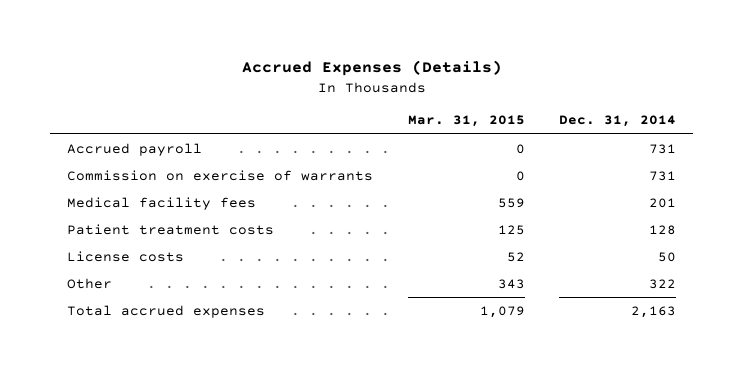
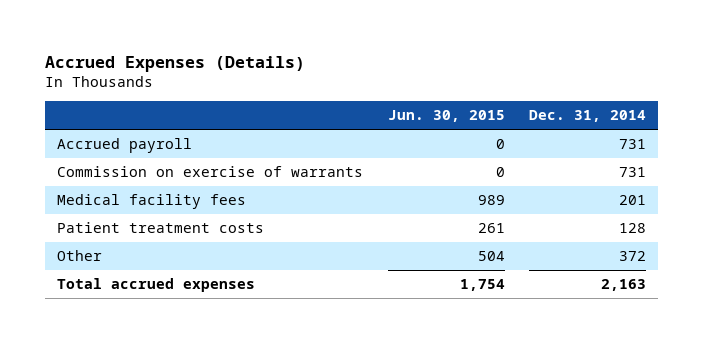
[407,115,525,128] Mar. 31, 2015 -> none
none -> [387,110,505,123] Jun. 30, 2015
[67,250,185,262] License costs -> none
[648,278,676,289] 322 -> [618,251,646,262] 372

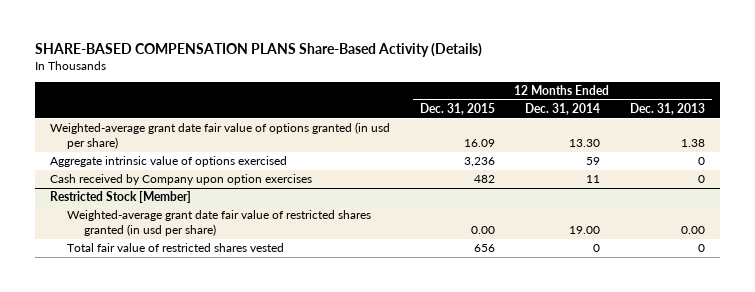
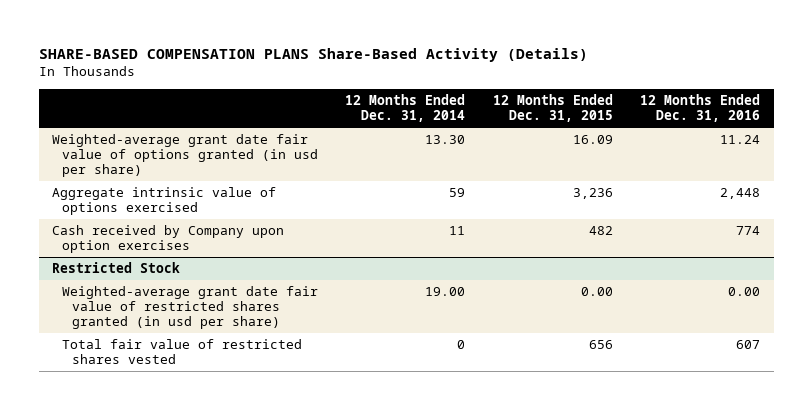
[629,102,705,115] Dec. 31, 2013 -> none
none -> [639,94,760,123] 12 Months Ended Dec. 31, 2016
[50,191,192,204] Restricted Stock [Member] -> [52,262,181,274] Restricted Stock

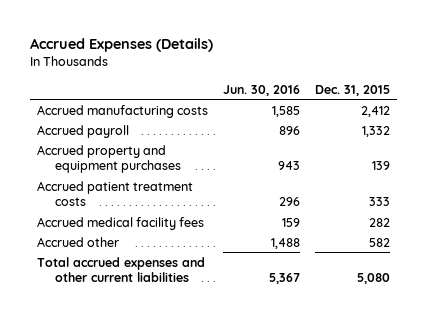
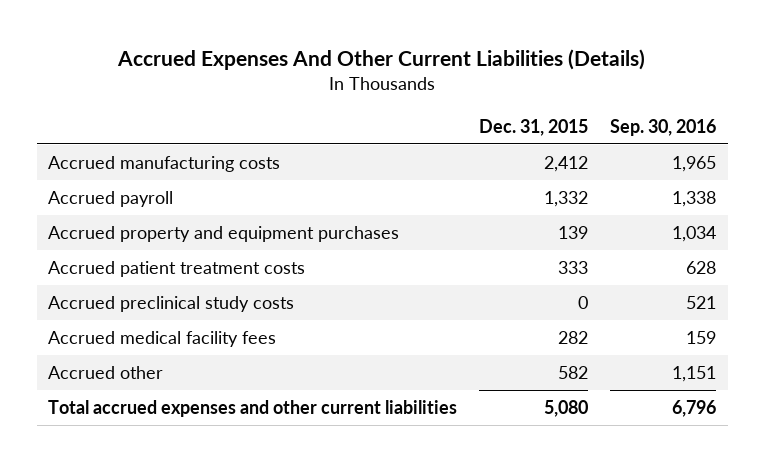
[29,38,213,53] Accrued Expenses (Details) -> [117,48,646,70] Accrued Expenses And Other Current Liabilities (Details)
[222,84,300,96] Jun. 30, 2016 -> none
none -> [610,118,717,136] Sep. 30, 2016
none -> [48,296,295,313] Accrued preclinical study costs

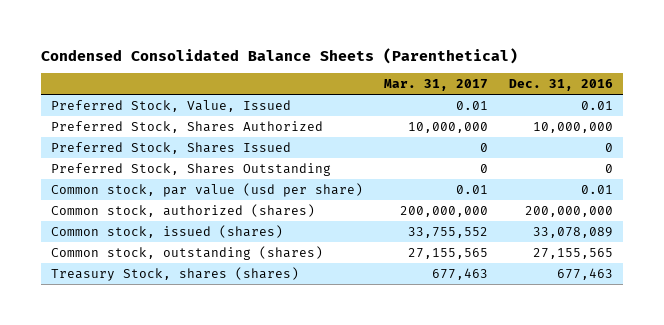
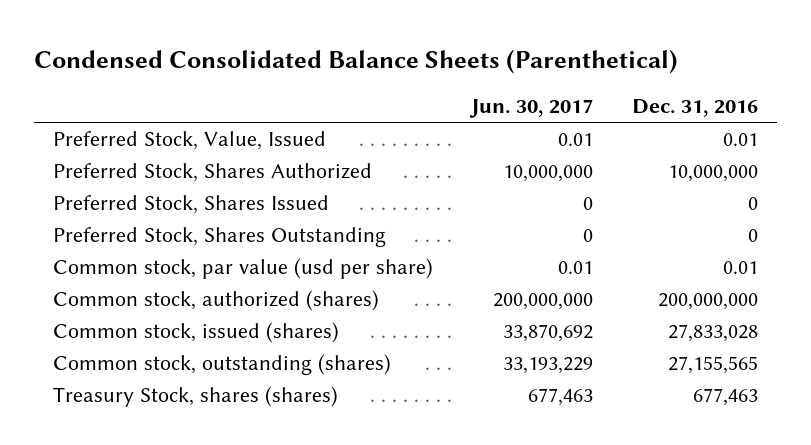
[383,79,488,92] Mar. 31, 2017 -> none
none -> [469,99,594,119] Jun. 30, 2017
[532,226,613,238] 33,078,089 -> [667,324,758,343] 27,833,028

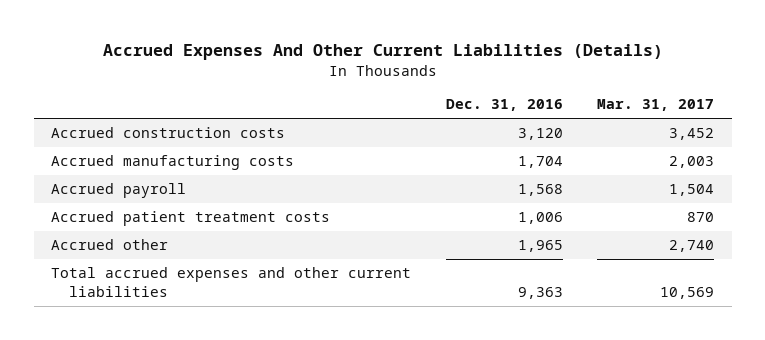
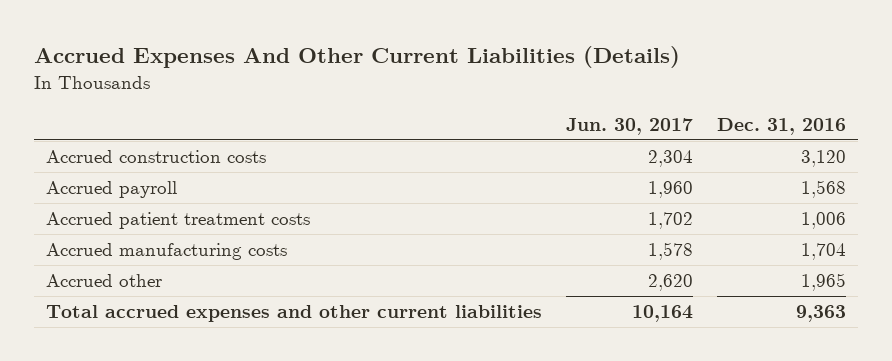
[597,99,715,112] Mar. 31, 2017 -> none
none -> [566,117,694,135] Jun. 30, 2017
[50,155,294,171] Accrued manufacturing costs -> [45,243,287,261] Accrued manufacturing costs

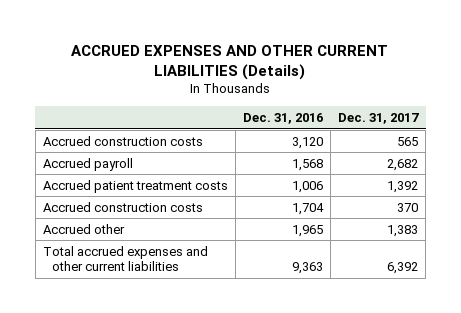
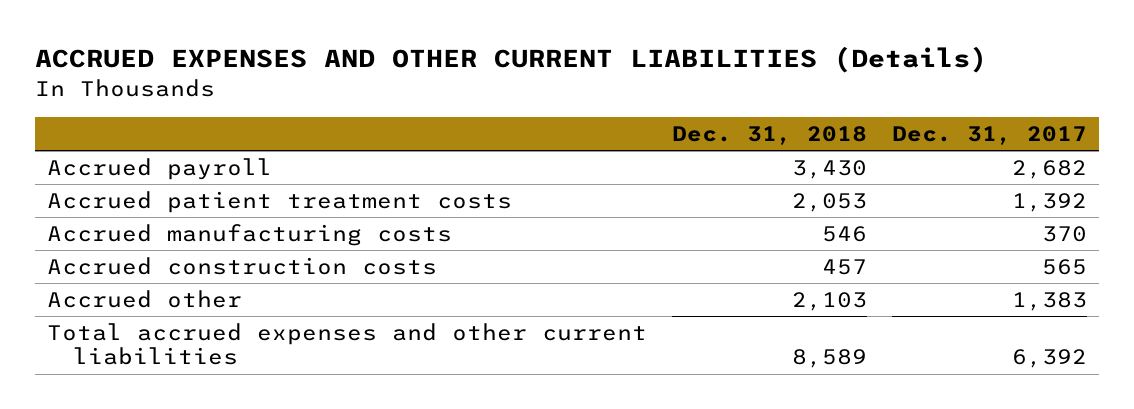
[242,113,323,125] Dec. 31, 2016 -> none
none -> [671,125,867,145] Dec. 31, 2018
[42,201,203,212] Accrued construction costs -> [47,223,453,246] Accrued manufacturing costs
[42,135,203,146] Accrued construction costs -> [47,256,438,275] Accrued construction costs

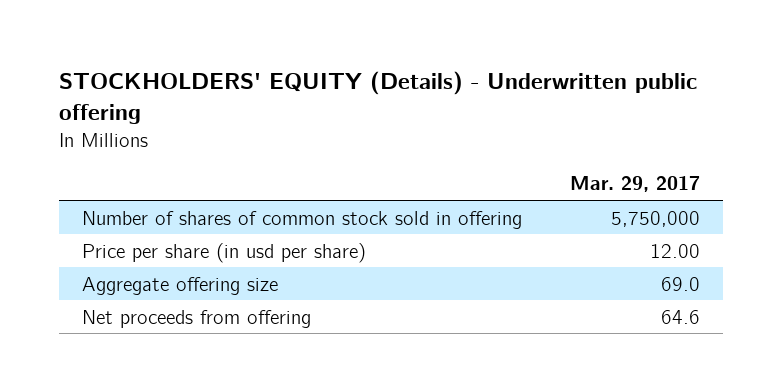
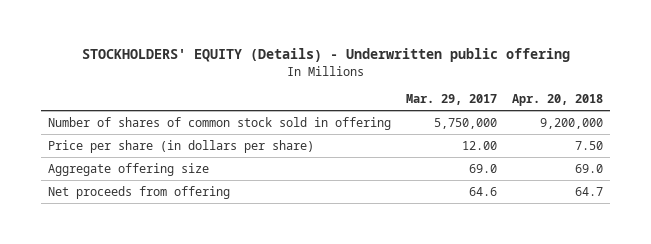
none -> [512,94,604,107] Apr. 20, 2018
[82,242,367,263] Price per share (in usd per share) -> [48,139,315,153] Price per share (in dollars per share)

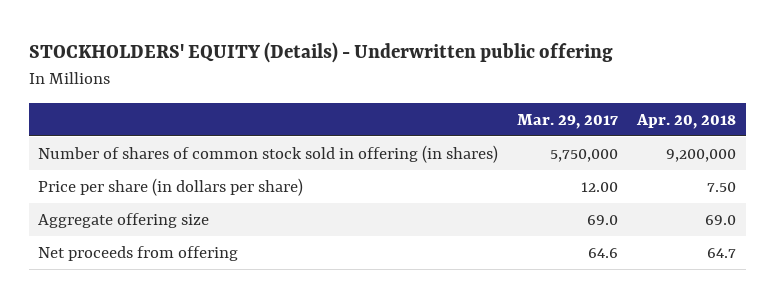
[48,116,392,130] Number of shares of common stock sold in offering -> [38,144,499,163] Number of shares of common stock sold in offering (in shares)

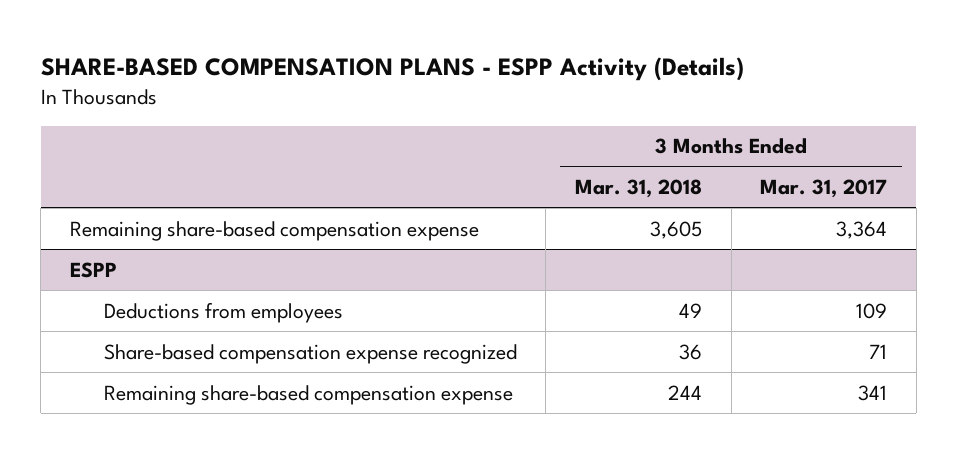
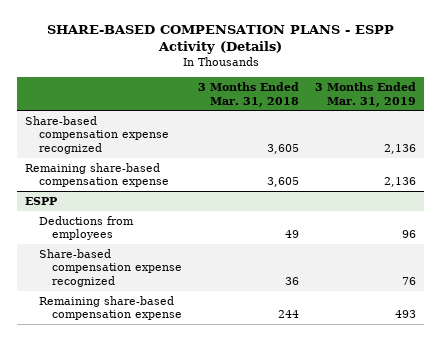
[760,179,888,199] Mar. 31, 2017 -> none
none -> [315,82,417,107] 3 Months Ended Mar. 31, 2019
none -> [25,115,169,154] Share-based compensation expense recognized

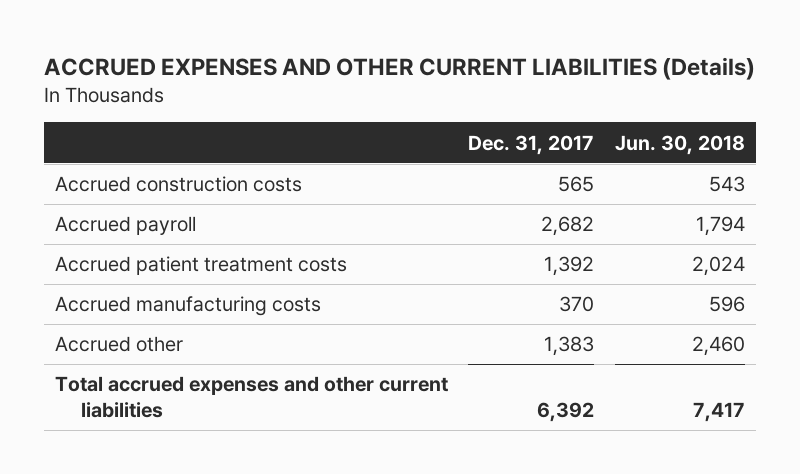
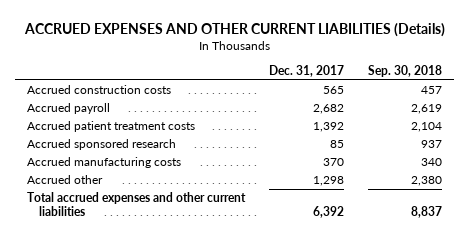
[615,134,746,155] Jun. 30, 2018 -> none
none -> [367,64,442,77] Sep. 30, 2018
none -> [27,139,177,151] Accrued sponsored research
[544,336,595,357] 1,383 -> [313,176,345,187] 1,298

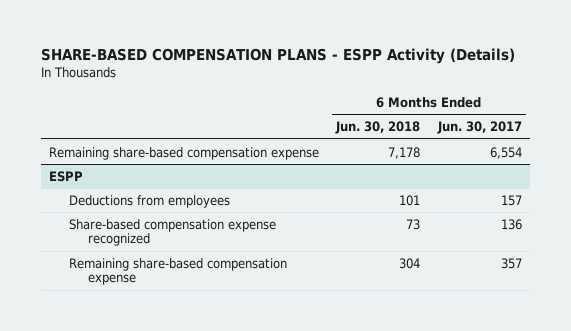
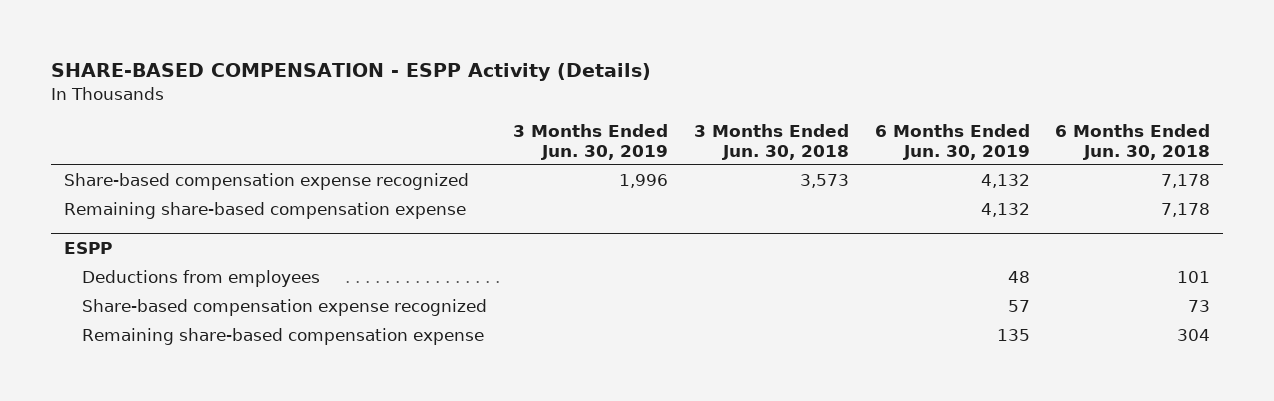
[40,48,515,65] SHARE-BASED COMPENSATION PLANS - ESPP Activity (Details) -> [51,62,652,81] SHARE-BASED COMPENSATION - ESPP Activity (Details)
[436,121,522,135] Jun. 30, 2017 -> none
none -> [513,123,669,160] 3 Months Ended Jun. 30, 2019
none -> [693,123,849,160] 3 Months Ended Jun. 30, 2018
none -> [874,123,1030,160] 6 Months Ended Jun. 30, 2019
none -> [63,173,469,191] Share-based compensation expense recognized

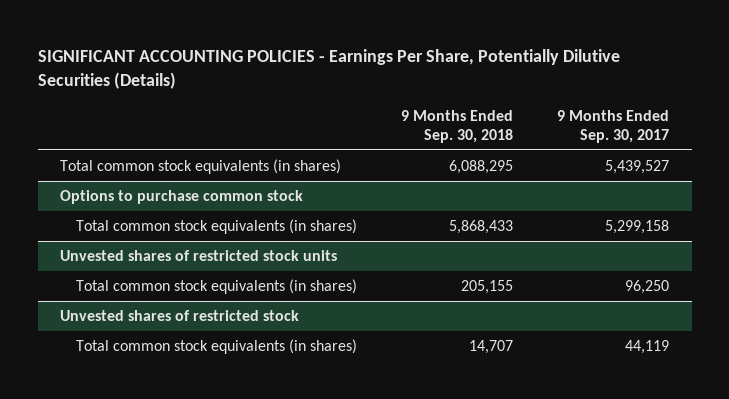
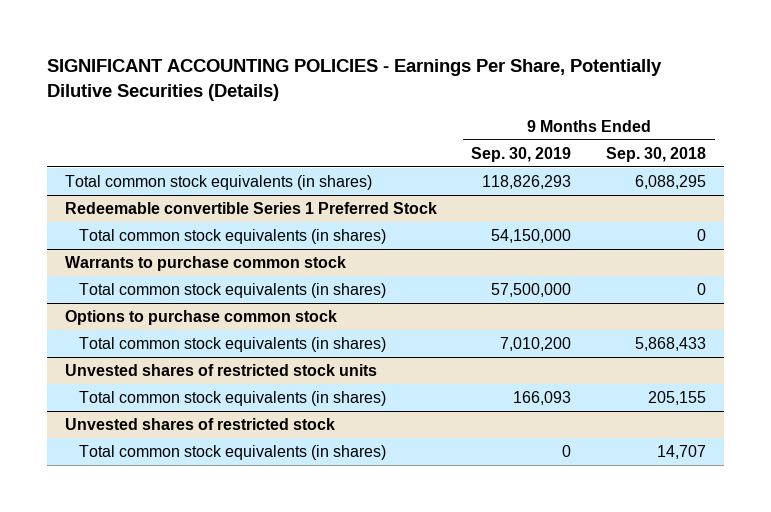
[557,110,670,144] 9 Months Ended Sep. 30, 2017 -> none
none -> [471,146,572,162] Sep. 30, 2019
none -> [64,201,437,214] Redeemable convertible Series 1 Preferred Stock
none -> [78,228,386,244] Total common stock equivalents (in shares)
none -> [64,255,346,271] Warrants to purchase common stock
none -> [78,282,386,298] Total common stock equivalents (in shares)

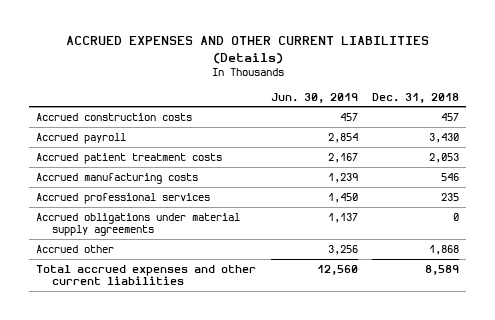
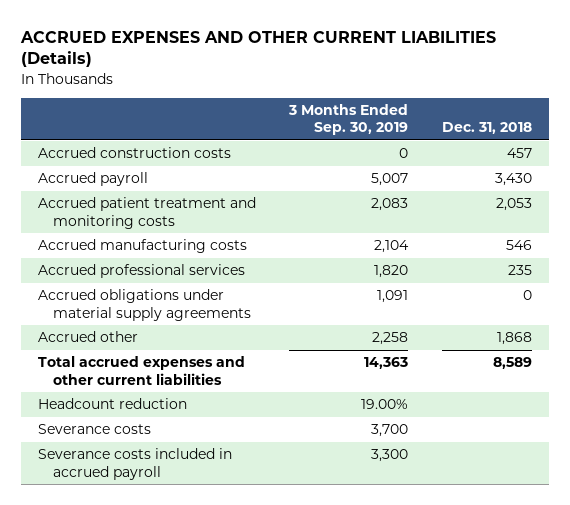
[270,92,358,103] Jun. 30, 2019 -> none
none -> [288,104,409,136] 3 Months Ended Sep. 30, 2019
[36,152,223,164] Accrued patient treatment costs -> [37,197,256,229] Accrued patient treatment and monitoring costs
none -> [37,398,187,410] Headcount reduction
none -> [37,424,151,435] Severance costs
none -> [37,448,232,480] Severance costs included in accrued payroll

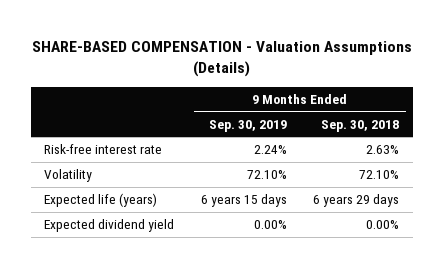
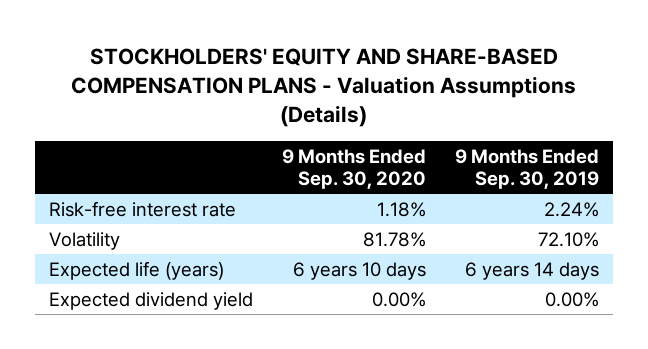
[31,40,412,77] SHARE-BASED COMPENSATION - Valuation Assumptions (Details) -> [70,47,576,128] STOCKHOLDERS' EQUITY AND SHARE-BASED COMPENSATION PLANS - Valuation Assumptions (Details)
[321,119,400,132] Sep. 30, 2018 -> none
none -> [281,148,426,189] 9 Months Ended Sep. 30, 2020
[200,194,287,208] 6 years 15 days -> [464,261,599,280] 6 years 14 days

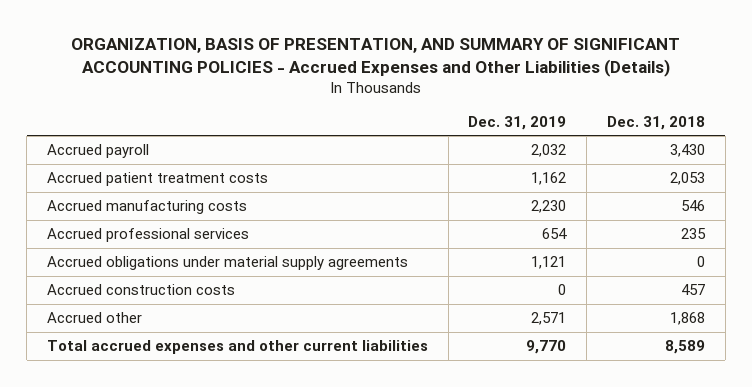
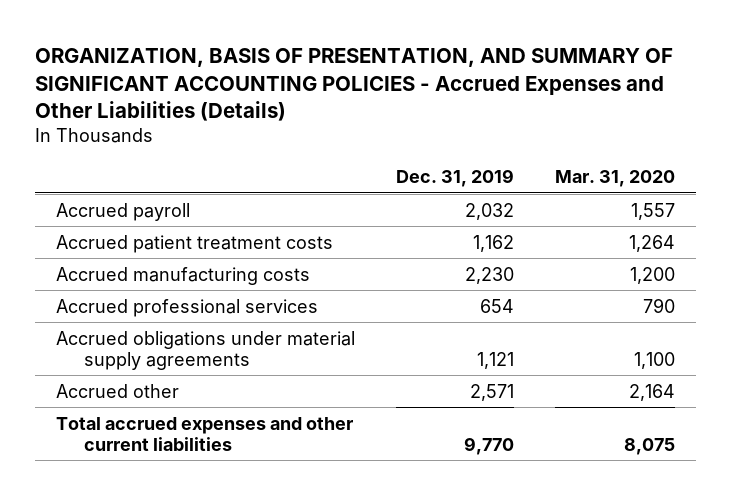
[607,115,706,130] Dec. 31, 2018 -> none
none -> [555,169,676,187] Mar. 31, 2020
[46,284,235,296] Accrued construction costs -> none

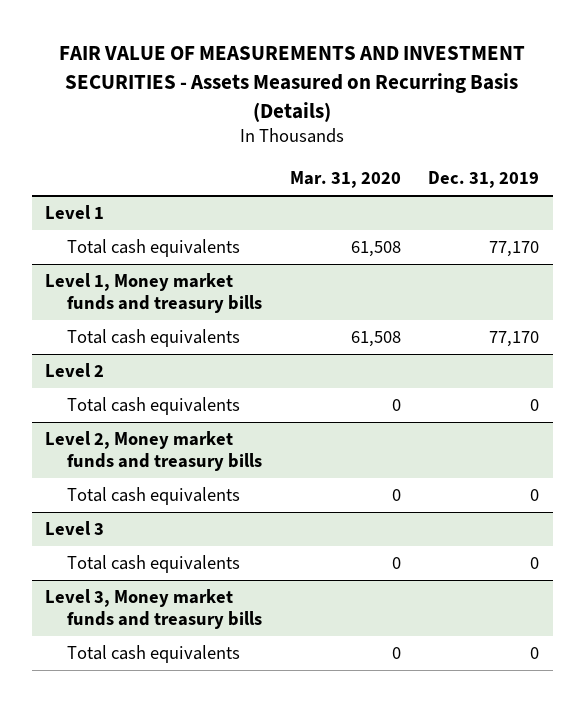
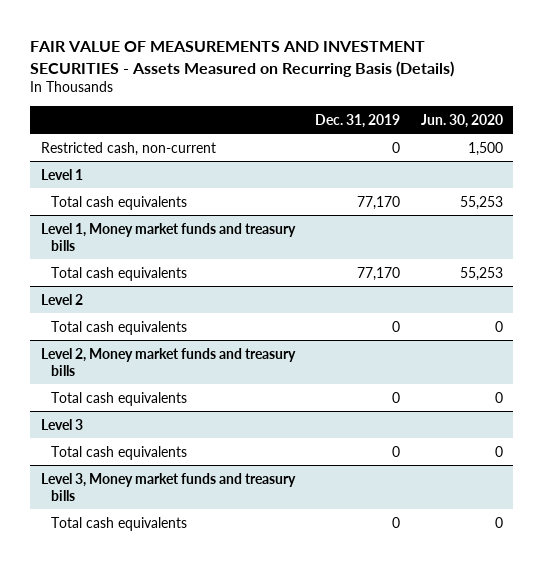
[289,171,401,189] Mar. 31, 2020 -> none
none -> [421,113,504,128] Jun. 30, 2020
none -> [40,141,216,156] Restricted cash, non-current

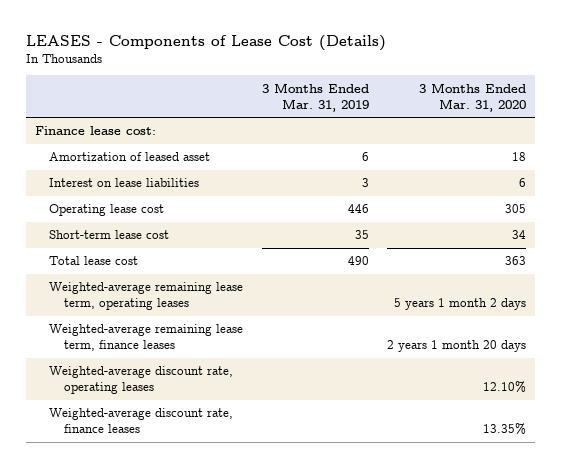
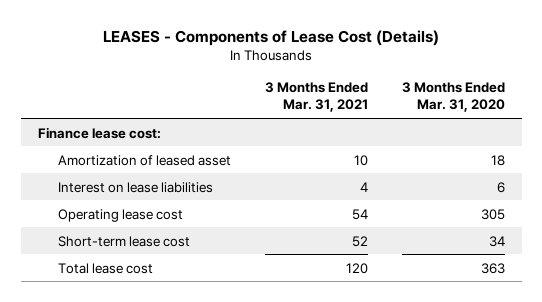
[261,82,369,112] 3 Months Ended Mar. 31, 2019 -> none
none -> [265,82,369,113] 3 Months Ended Mar. 31, 2021
[49,282,244,311] Weighted-average remaining lease term, operating leases -> none
[49,324,244,352] Weighted-average remaining lease term, finance leases -> none
[49,366,234,395] Weighted-average discount rate, operating leases -> none
[49,408,234,434] Weighted-average discount rate, finance leases -> none

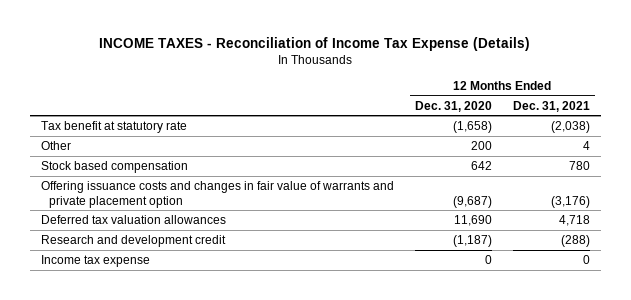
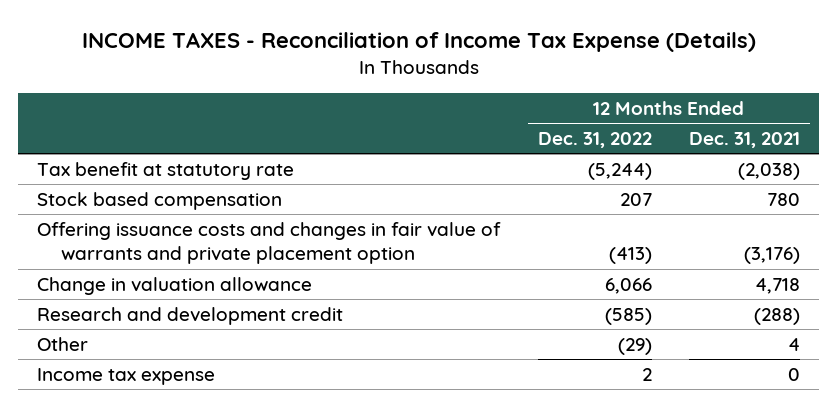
[414,100,492,112] Dec. 31, 2020 -> none
none -> [537,132,652,149] Dec. 31, 2022
[40,214,226,224] Deferred tax valuation allowances -> [37,276,313,295] Change in valuation allowance
[40,140,71,150] Other -> [37,336,89,351] Other

